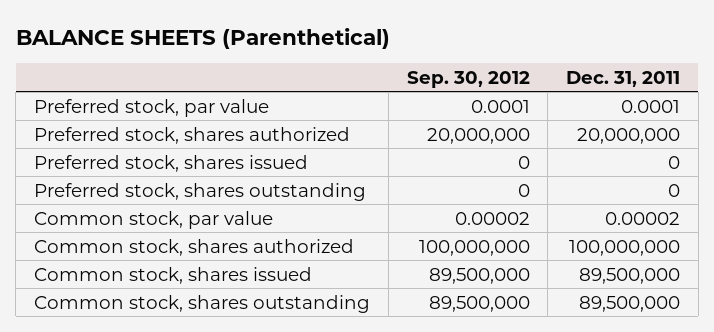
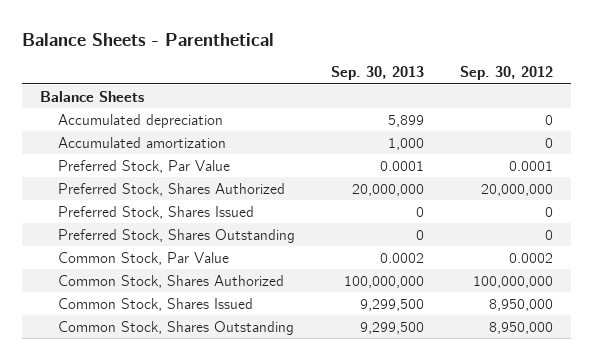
[15,27,390,49] BALANCE SHEETS (Parenthetical) -> [22,32,275,46] Balance Sheets - Parenthetical
[566,70,681,87] Dec. 31, 2011 -> none
none -> [331,66,425,81] Sep. 30, 2013
none -> [40,90,145,102] Balance Sheets
none -> [58,113,224,128] Accumulated depreciation
none -> [58,136,227,148] Accumulated amortization
[34,98,270,117] Preferred stock, par value -> [58,159,231,173] Preferred Stock, Par Value
[34,126,351,144] Preferred stock, shares authorized -> [58,182,286,196] Preferred Stock, Shares Authorized
[34,154,309,172] Preferred stock, shares issued -> [58,205,255,219] Preferred Stock, Shares Issued
[34,182,367,201] Preferred stock, shares outstanding -> [58,228,296,243] Preferred Stock, Shares Outstanding
[34,210,274,229] Common stock, par value -> [58,251,230,265] Common Stock, Par Value
[454,211,530,225] 0.00002 -> [508,252,553,263] 0.0002
[34,238,355,256] Common stock, shares authorized -> [58,274,285,288] Common Stock, Shares Authorized
[34,266,313,284] Common stock, shares issued -> [58,297,254,311] Common Stock, Shares Issued
[428,267,530,284] 89,500,000 -> [488,298,553,311] 8,950,000
[34,294,371,313] Common stock, shares outstanding -> [58,320,295,335] Common Stock, Shares Outstanding
[428,295,530,312] 89,500,000 -> [488,321,553,334] 8,950,000

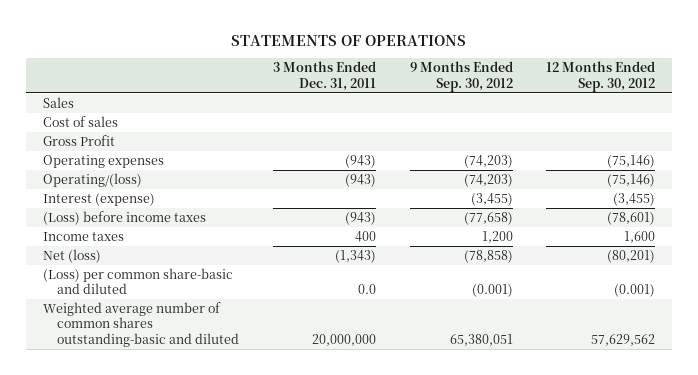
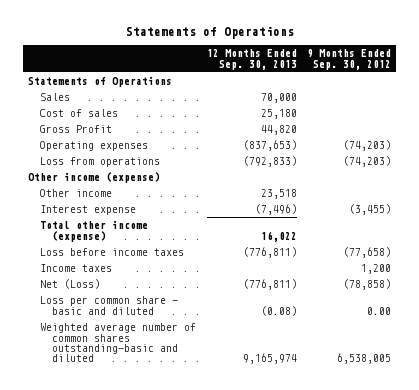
[231,34,467,46] STATEMENTS OF OPERATIONS -> [125,26,294,40] Statements of Operations
[273,61,377,91] 3 Months Ended Dec. 31, 2011 -> none
[546,61,656,92] 12 Months Ended Sep. 30, 2012 -> none
none -> [206,49,297,70] 12 Months Ended Sep. 30, 2013
none -> [28,76,173,88] Statements of Operations
[42,173,142,188] Operating/(loss) -> [40,157,161,168] Loss from operations
none -> [28,172,161,184] Other income (expense)
none -> [40,189,113,198] Other income
[42,193,155,207] Interest (expense) -> [40,205,137,216] Interest expense
none -> [40,220,149,242] Total other income (expense)
[42,211,206,226] (Loss) before income taxes -> [40,248,185,257] Loss before income taxes
[42,249,101,264] Net (loss) -> [40,279,101,290] Net (Loss)
[42,268,233,295] (Loss) per common share-basic and diluted -> [40,296,179,315] Loss per common share - basic and diluted
[471,284,513,298] (0.001) -> [367,306,392,315] 0.00
[449,333,513,346] 65,380,051 -> [337,353,392,365] 6,538,005

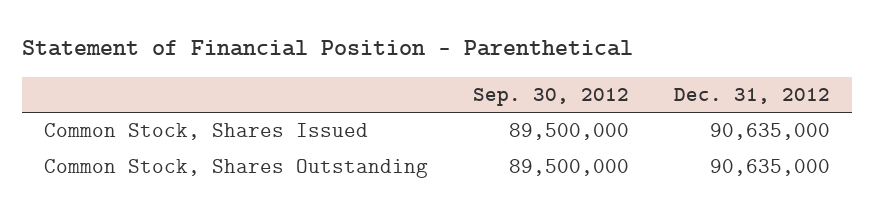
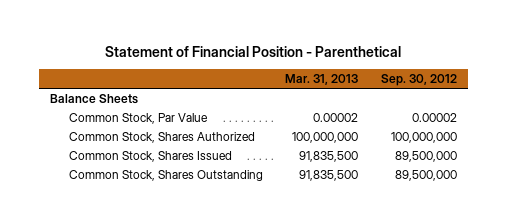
[673,88,830,105] Dec. 31, 2012 -> none
none -> [285,74,359,86] Mar. 31, 2013
none -> [49,94,138,105] Balance Sheets
none -> [68,113,208,125] Common Stock, Par Value
none -> [68,132,255,144] Common Stock, Shares Authorized

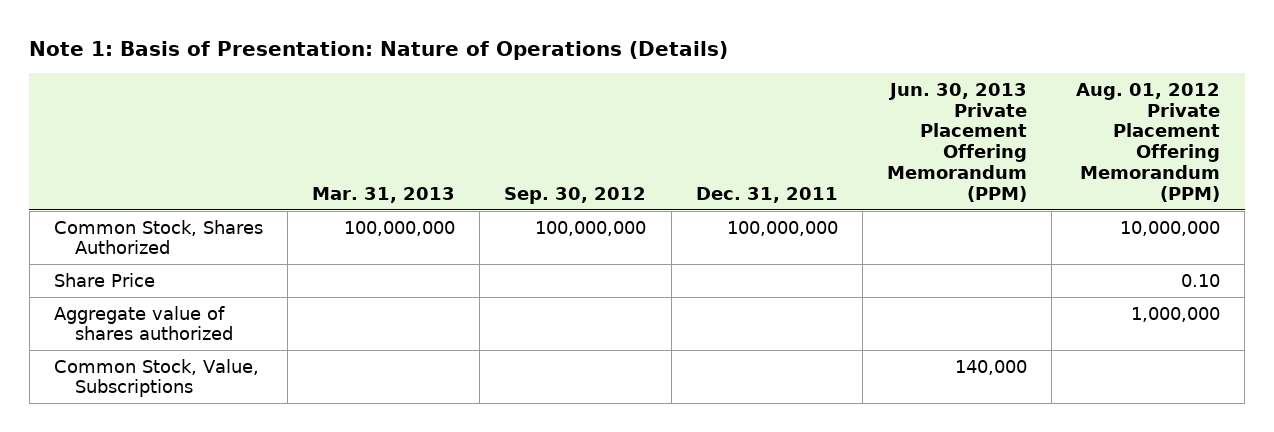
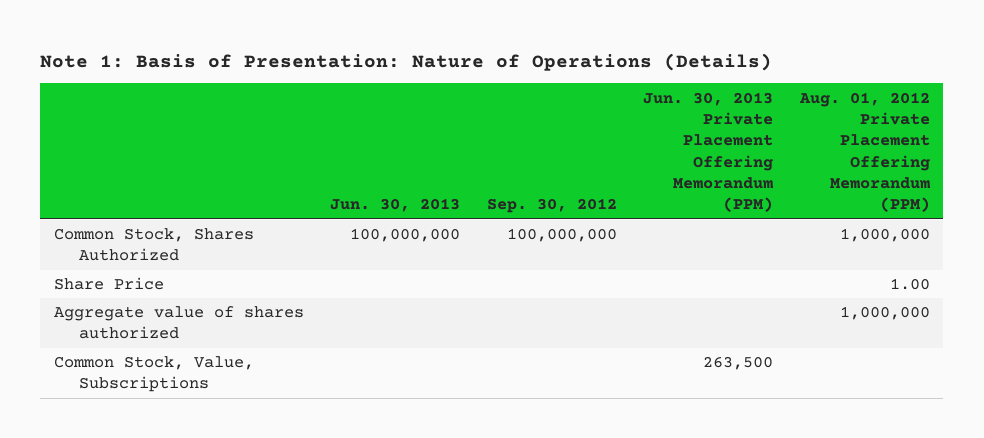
[312,186,456,203] Mar. 31, 2013 -> none
[695,186,838,203] Dec. 31, 2011 -> none
none -> [330,198,461,213] Jun. 30, 2013
[1120,220,1221,236] 10,000,000 -> [840,228,931,243] 1,000,000
[1181,273,1221,287] 0.10 -> [890,278,931,291] 1.00
[954,359,1027,375] 140,000 -> [703,356,774,371] 263,500

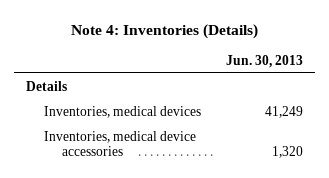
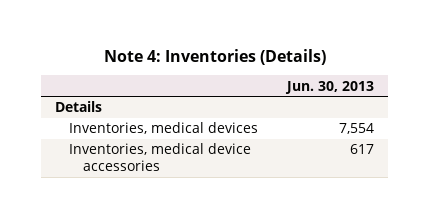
[264,105,303,118] 41,249 -> [339,123,375,135] 7,554
[271,146,303,159] 1,320 -> [350,144,375,155] 617

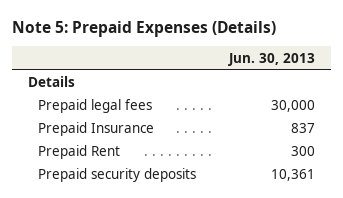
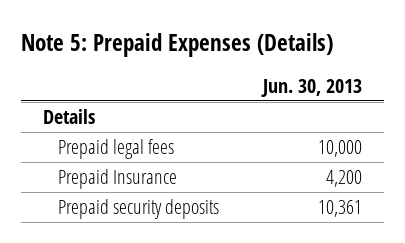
[37,145,120,160] Prepaid Rent -> none
[270,100,315,113] 30,000 -> [318,140,363,158] 10,000
[290,123,315,134] 837 -> [326,170,363,188] 4,200

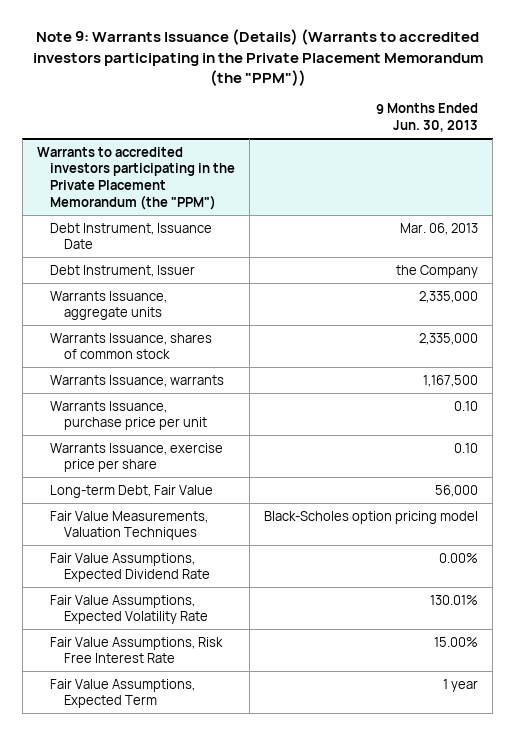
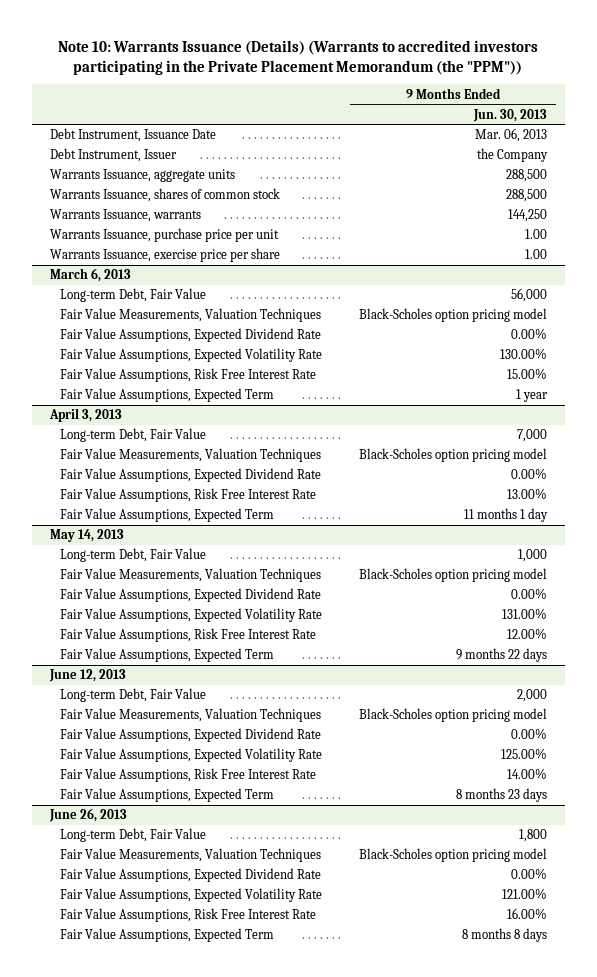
[32,29,483,86] Note 9: Warrants Issuance (Details) (Warrants to accredited investors participating in the Private Placement Memorandum (the "PPM")) -> [58,39,539,75] Note 10: Warrants Issuance (Details) (Warrants to accredited investors participating in the Private Placement Memorandum (the "PPM"))
[36,146,236,210] Warrants to accredited investors participating in the Private Placement Memorandum (the "PPM") -> none
[419,290,479,303] 2,335,000 -> [505,169,547,183] 288,500
[419,332,479,345] 2,335,000 -> [505,189,547,203] 288,500
[423,374,479,387] 1,167,500 -> [507,209,547,223] 144,250
[454,400,479,411] 0.10 -> [524,229,547,240] 1.00
[454,442,479,453] 0.10 -> [524,249,547,260] 1.00
none -> [49,268,131,283] March 6, 2013
[430,594,479,605] 130.01% -> [499,348,547,360] 130.00%
none -> [48,408,122,423] April 3, 2013
none -> [60,428,207,443] Long-term Debt, Fair Value
none -> [60,448,322,463] Fair Value Measurements, Valuation Techniques
none -> [60,468,322,483] Fair Value Assumptions, Expected Dividend Rate
none -> [60,488,317,503] Fair Value Assumptions, Risk Free Interest Rate
none -> [60,508,275,523] Fair Value Assumptions, Expected Term
none -> [49,529,124,543] May 14, 2013
none -> [60,548,207,563] Long-term Debt, Fair Value
none -> [60,568,322,583] Fair Value Measurements, Valuation Techniques
none -> [60,588,322,603] Fair Value Assumptions, Expected Dividend Rate
none -> [60,608,323,623] Fair Value Assumptions, Expected Volatility Rate
none -> [60,628,317,643] Fair Value Assumptions, Risk Free Interest Rate
none -> [60,648,275,663] Fair Value Assumptions, Expected Term
none -> [48,669,126,683] June 12, 2013
none -> [60,688,207,703] Long-term Debt, Fair Value
none -> [60,708,322,723] Fair Value Measurements, Valuation Techniques
none -> [60,728,322,743] Fair Value Assumptions, Expected Dividend Rate
none -> [60,748,323,763] Fair Value Assumptions, Expected Volatility Rate
none -> [60,768,317,783] Fair Value Assumptions, Risk Free Interest Rate
none -> [60,788,275,803] Fair Value Assumptions, Expected Term
none -> [48,808,127,823] June 26, 2013
none -> [60,828,207,843] Long-term Debt, Fair Value
none -> [60,848,322,863] Fair Value Measurements, Valuation Techniques
none -> [60,868,322,883] Fair Value Assumptions, Expected Dividend Rate
none -> [60,888,323,903] Fair Value Assumptions, Expected Volatility Rate
none -> [60,908,317,923] Fair Value Assumptions, Risk Free Interest Rate
none -> [60,928,275,943] Fair Value Assumptions, Expected Term

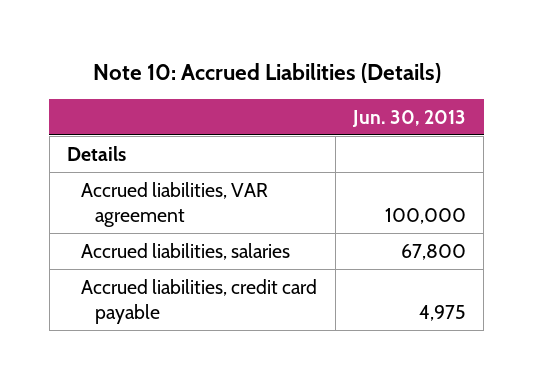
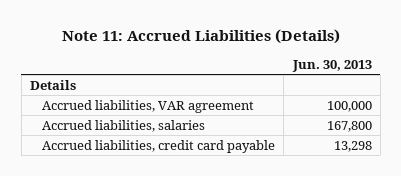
[92,62,441,83] Note 10: Accrued Liabilities (Details) -> [61,29,340,45] Note 11: Accrued Liabilities (Details)
[400,243,466,260] 67,800 -> [326,120,372,132] 167,800
[418,305,466,322] 4,975 -> [333,140,372,152] 13,298

